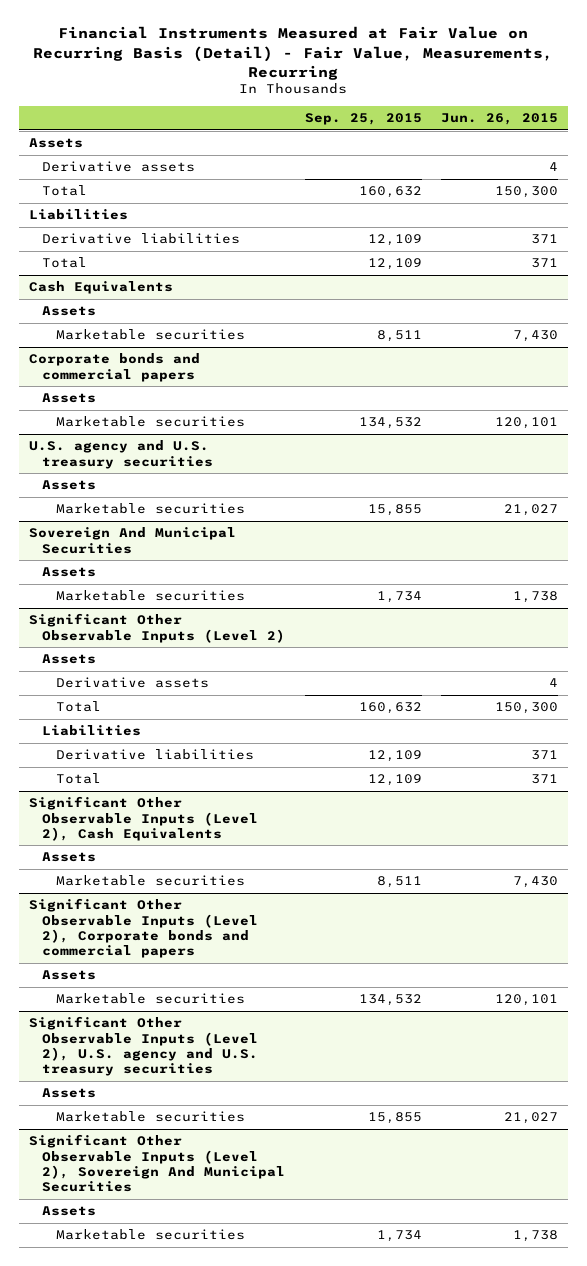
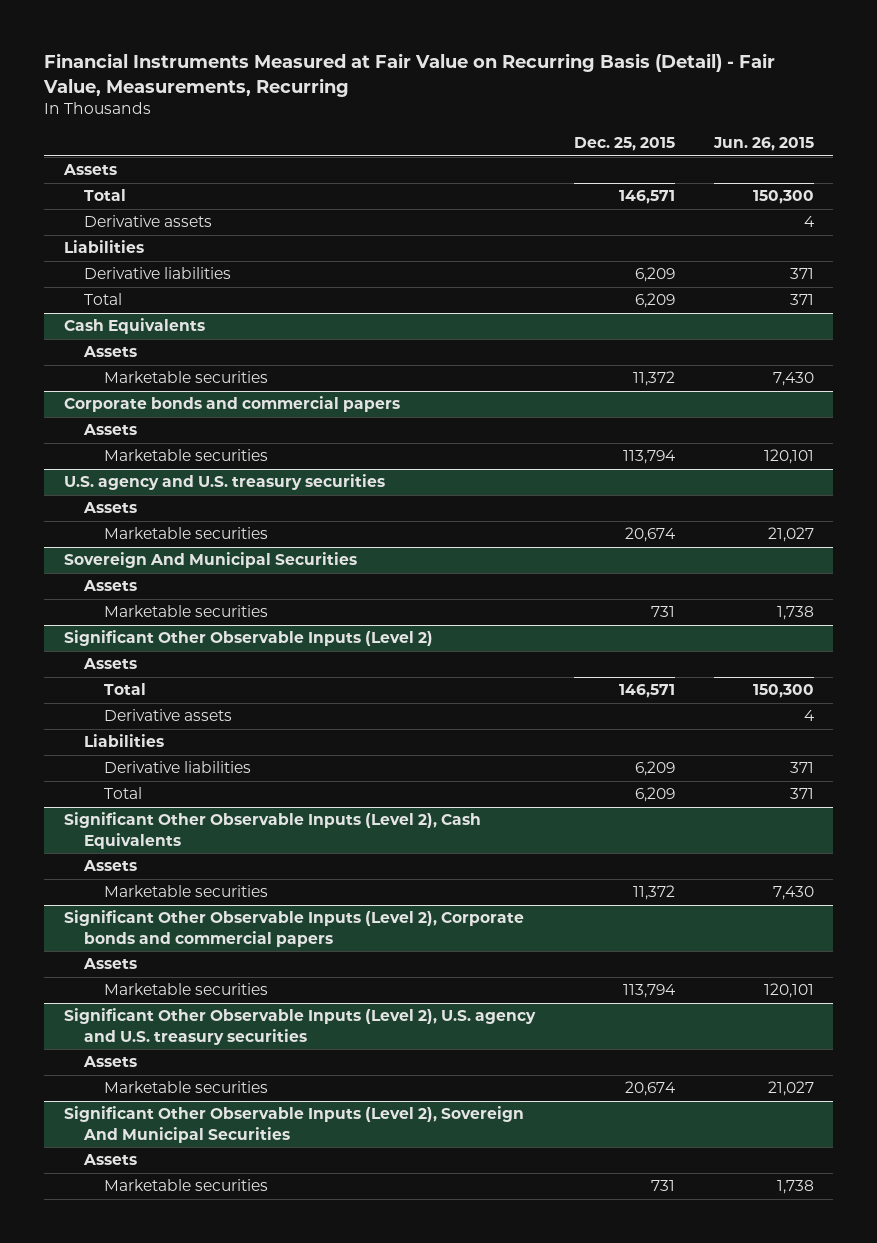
[304,113,422,126] Sep. 25, 2015 -> none
none -> [573,137,675,152] Dec. 25, 2015
[42,161,196,173] Derivative assets -> [84,215,213,228] Derivative assets
[55,677,209,689] Derivative assets -> [104,709,233,722] Derivative assets

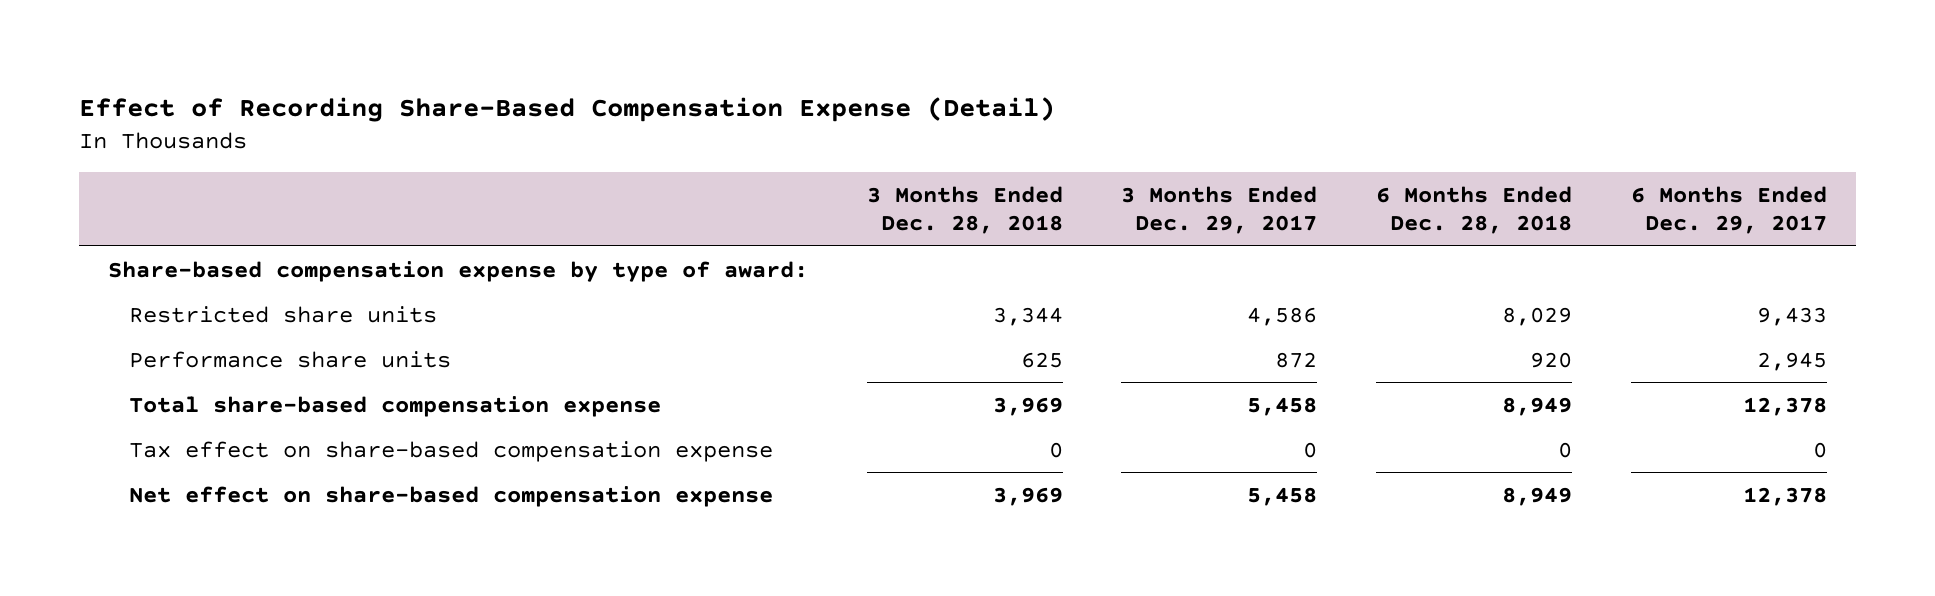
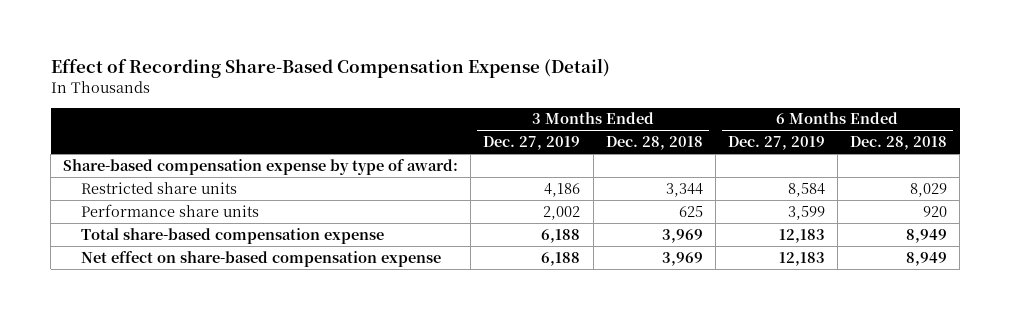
[1121,185,1318,235] 3 Months Ended Dec. 29, 2017 -> none
[1630,185,1827,235] 6 Months Ended Dec. 29, 2017 -> none
none -> [483,136,581,151] Dec. 27, 2019
none -> [727,136,825,151] Dec. 27, 2019
[129,440,774,462] Tax effect on share-based compensation expense -> none

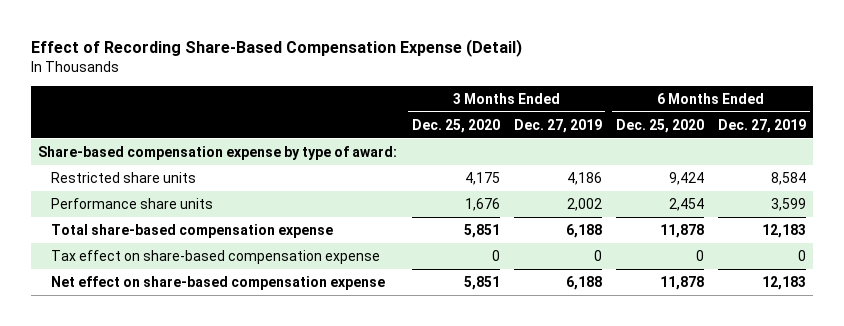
[605,136,703,151] Dec. 28, 2018 -> none
[850,136,948,151] Dec. 28, 2018 -> none
none -> [411,118,500,133] Dec. 25, 2020
none -> [615,118,704,133] Dec. 25, 2020
none -> [50,250,380,265] Tax effect on share-based compensation expense

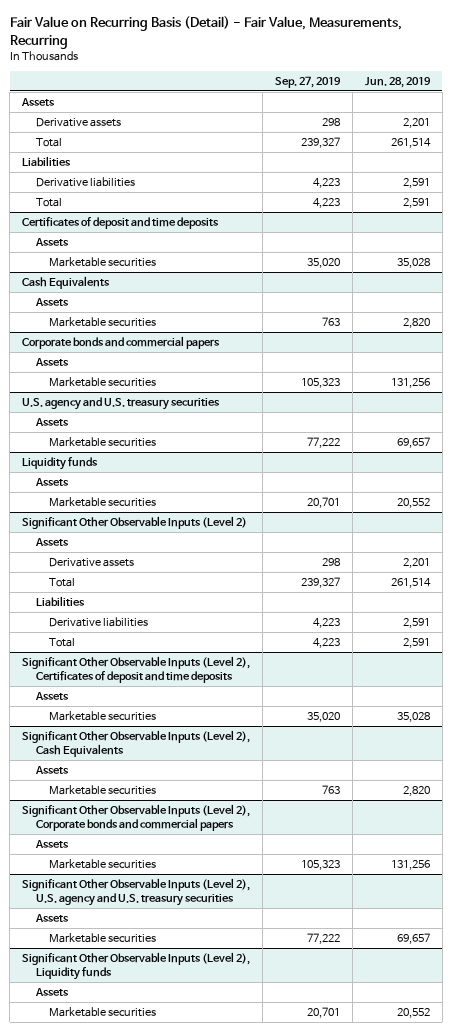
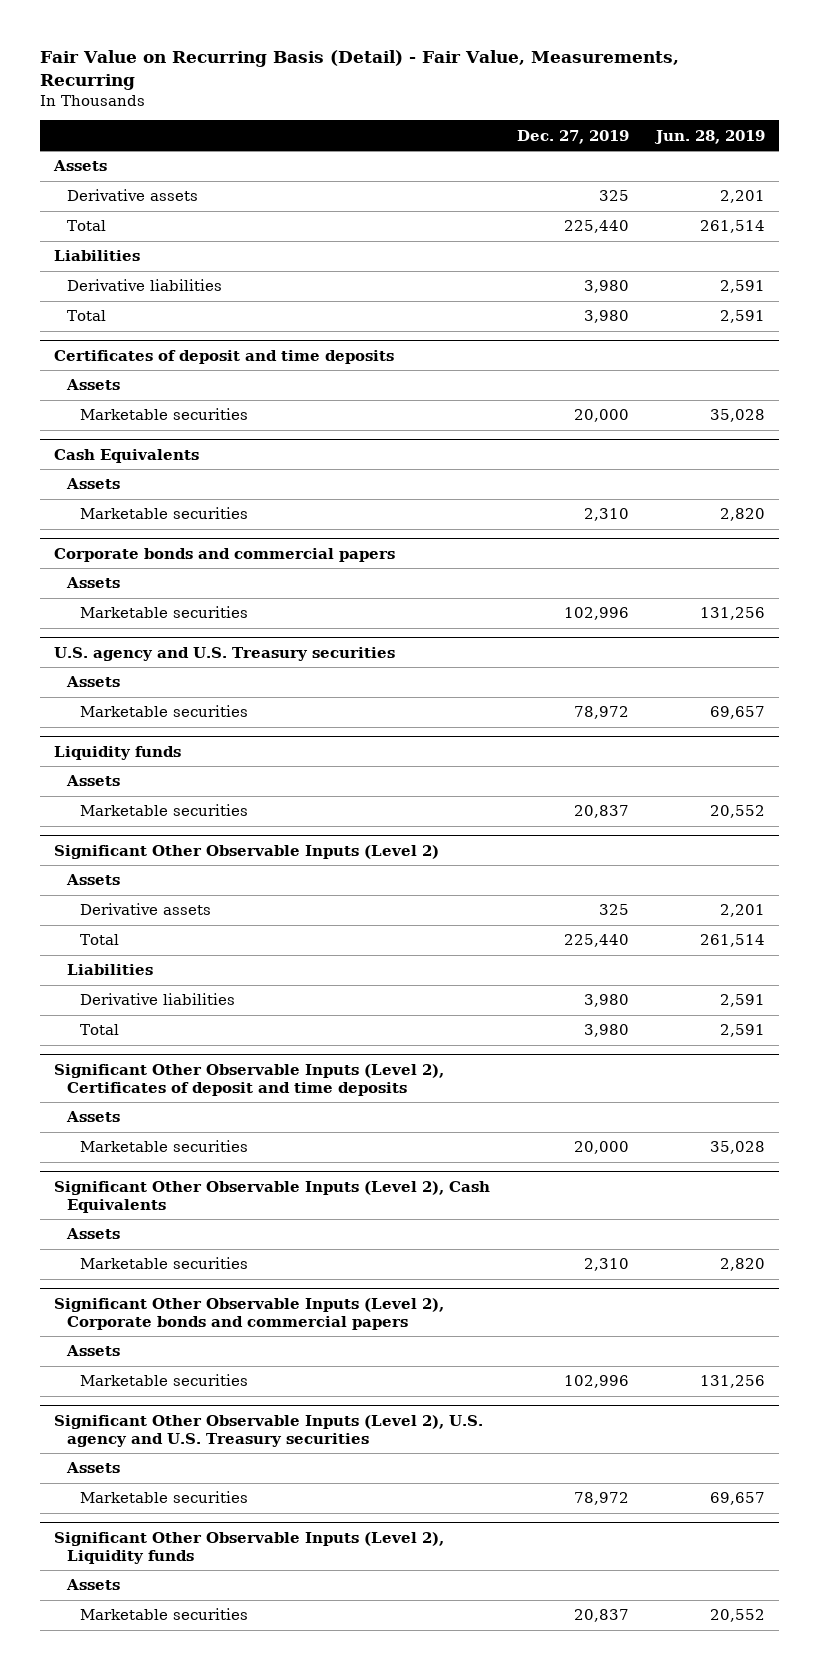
[275,75,342,88] Sep. 27, 2019 -> none
none -> [516,129,629,144] Dec. 27, 2019
[22,396,221,410] U.S. agency and U.S. treasury securities -> [53,646,395,661] U.S. agency and U.S. Treasury securities
[22,877,251,907] Significant Other Observable Inputs (Level 2), U.S. agency and U.S. treasury securities -> [53,1414,483,1447] Significant Other Observable Inputs (Level 2), U.S. agency and U.S. Treasury securities

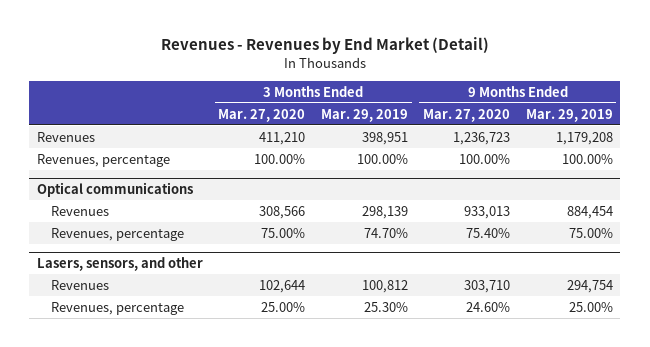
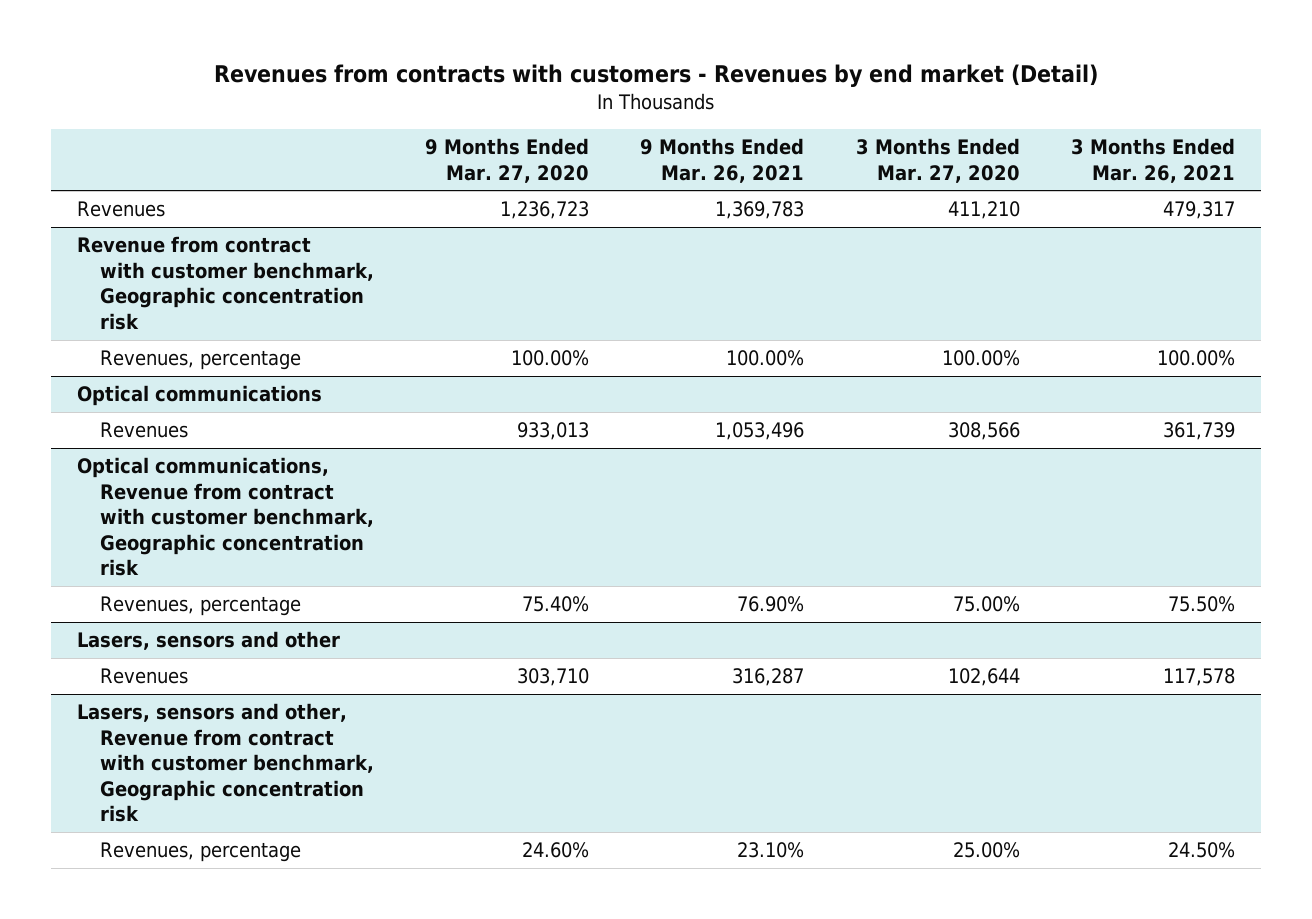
[160,36,489,54] Revenues - Revenues by End Market (Detail) -> [214,64,1099,88] Revenues from contracts with customers - Revenues by end market (Detail)
[320,108,408,122] Mar. 29, 2019 -> none
[525,108,613,122] Mar. 29, 2019 -> none
none -> [640,138,805,183] 9 Months Ended Mar. 26, 2021
none -> [1071,138,1236,183] 3 Months Ended Mar. 26, 2021
none -> [76,236,374,330] Revenue from contract with customer benchmark, Geographic concentration risk
none -> [76,457,374,577] Optical communications, Revenue from contract with customer benchmark, Geographic concentration risk
[37,257,204,272] Lasers, sensors, and other -> [76,631,340,651] Lasers, sensors and other
none -> [76,703,374,823] Lasers, sensors and other, Revenue from contract with customer benchmark, Geographic concentration risk

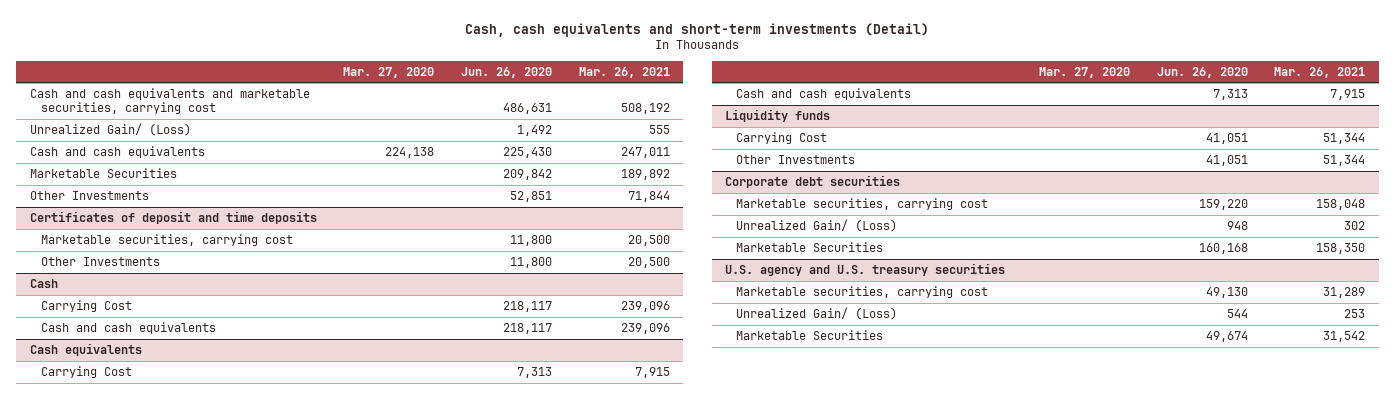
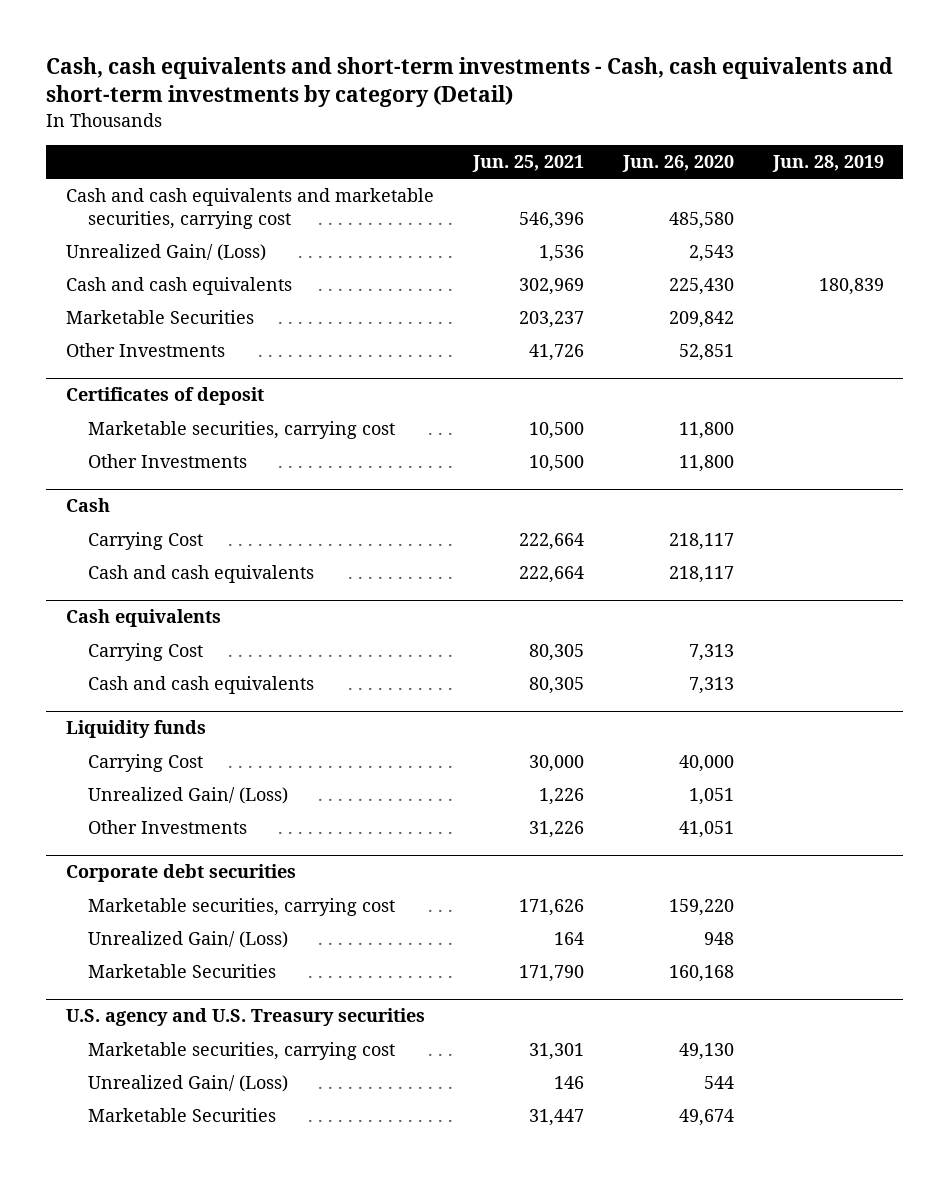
[465,22,930,37] Cash, cash equivalents and short-term investments (Detail) -> [46,57,894,108] Cash, cash equivalents and short-term investments - Cash, cash equivalents and short-term investments by category (Detail)
[343,66,435,78] Mar. 27, 2020 -> none
[578,66,670,78] Mar. 26, 2021 -> none
none -> [471,155,584,173] Jun. 25, 2021
none -> [771,155,884,173] Jun. 28, 2019
[503,102,553,114] 486,631 -> [668,211,734,229] 485,580
[517,125,553,137] 1,492 -> [688,245,734,263] 2,543
[29,211,317,225] Certificates of deposit and time deposits -> [65,387,264,406] Certificates of deposit
[1205,133,1248,145] 41,051 -> [678,755,734,773] 40,000
none -> [88,787,289,805] Unrealized Gain/ (Loss)
[725,263,1006,277] U.S. agency and U.S. treasury securities -> [65,1008,425,1027] U.S. agency and U.S. Treasury securities

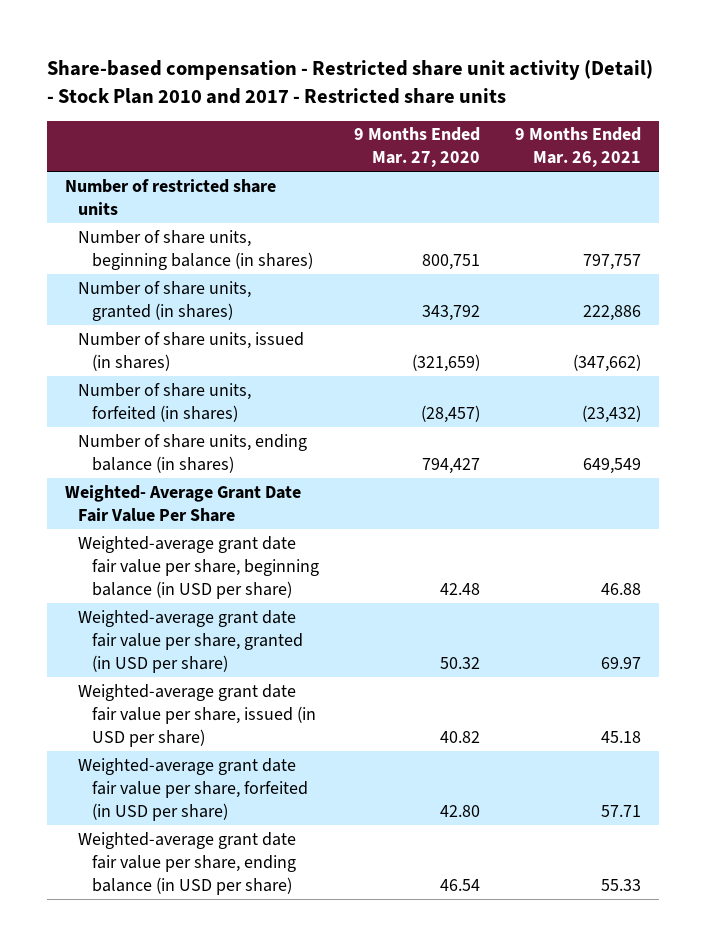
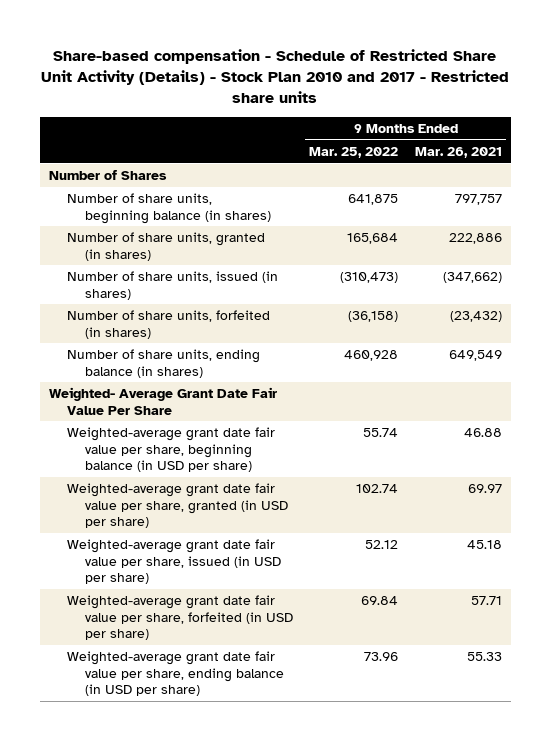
[47,59,654,104] Share-based compensation - Restricted share unit activity (Detail) - Stock Plan 2010 and 2017 - Restricted share units -> [41,49,510,104] Share-based compensation - Schedule of Restricted Share Unit Activity (Details) - Stock Plan 2010 and 2017 - Restricted share units
[353,127,480,168] 9 Months Ended Mar. 27, 2020 -> none
none -> [309,146,399,158] Mar. 25, 2022
[64,178,276,215] Number of restricted share units -> [48,170,167,181] Number of Shares

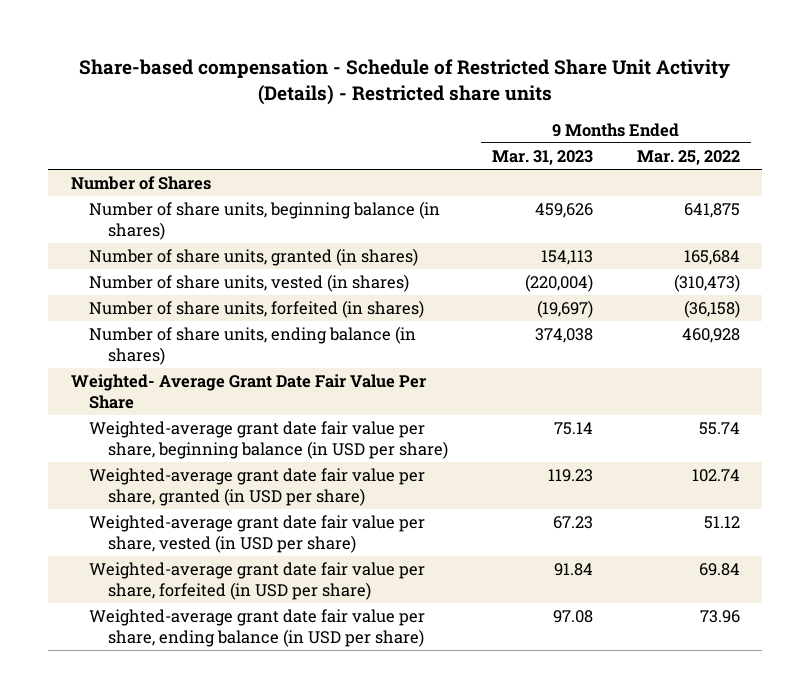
[41,49,510,104] Share-based compensation - Schedule of Restricted Share Unit Activity (Details) - Stock Plan 2010 and 2017 - Restricted share units -> [79,59,731,105] Share-based compensation - Schedule of Restricted Share Unit Activity (Details) - Restricted share units
[415,146,503,158] Mar. 26, 2021 -> none
none -> [491,149,593,165] Mar. 31, 2023
[66,271,278,300] Number of share units, issued (in shares) -> [89,274,410,293] Number of share units, vested (in shares)
[66,539,281,585] Weighted-average grant date fair value per share, issued (in USD per share) -> [89,515,426,553] Weighted-average grant date fair value per share, vested (in USD per share)
[365,540,399,550] 52.12 -> [703,516,740,530] 51.12

